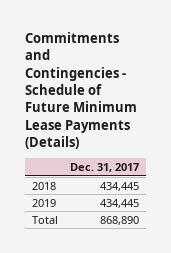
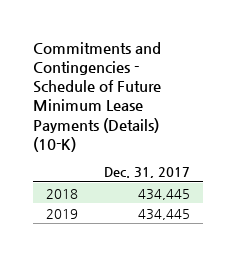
[25,31,138,150] Commitments and Contingencies - Schedule of Future Minimum Lease Payments (Details) -> [33,41,162,153] Commitments and Contingencies - Schedule of Future Minimum Lease Payments (Details) (10-K)
[31,215,58,224] Total -> none

